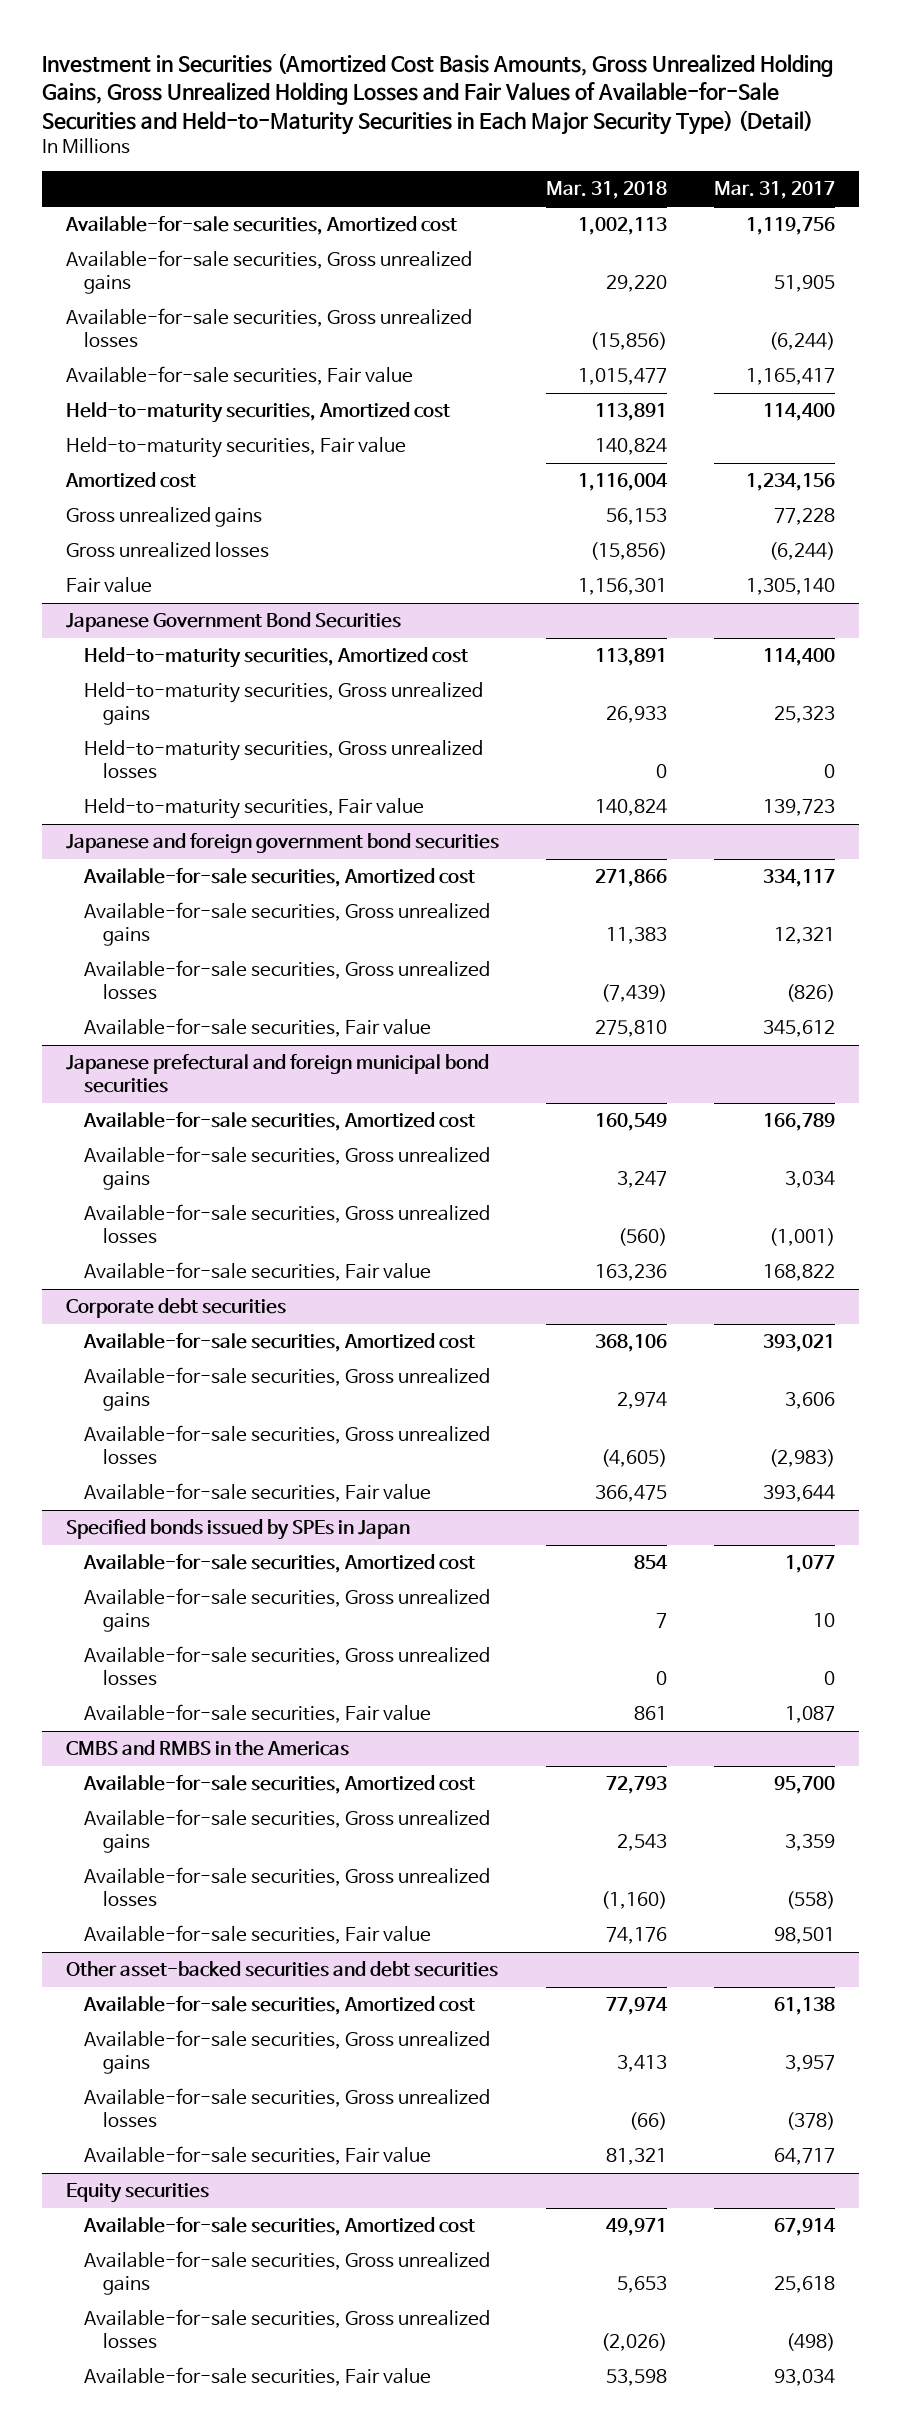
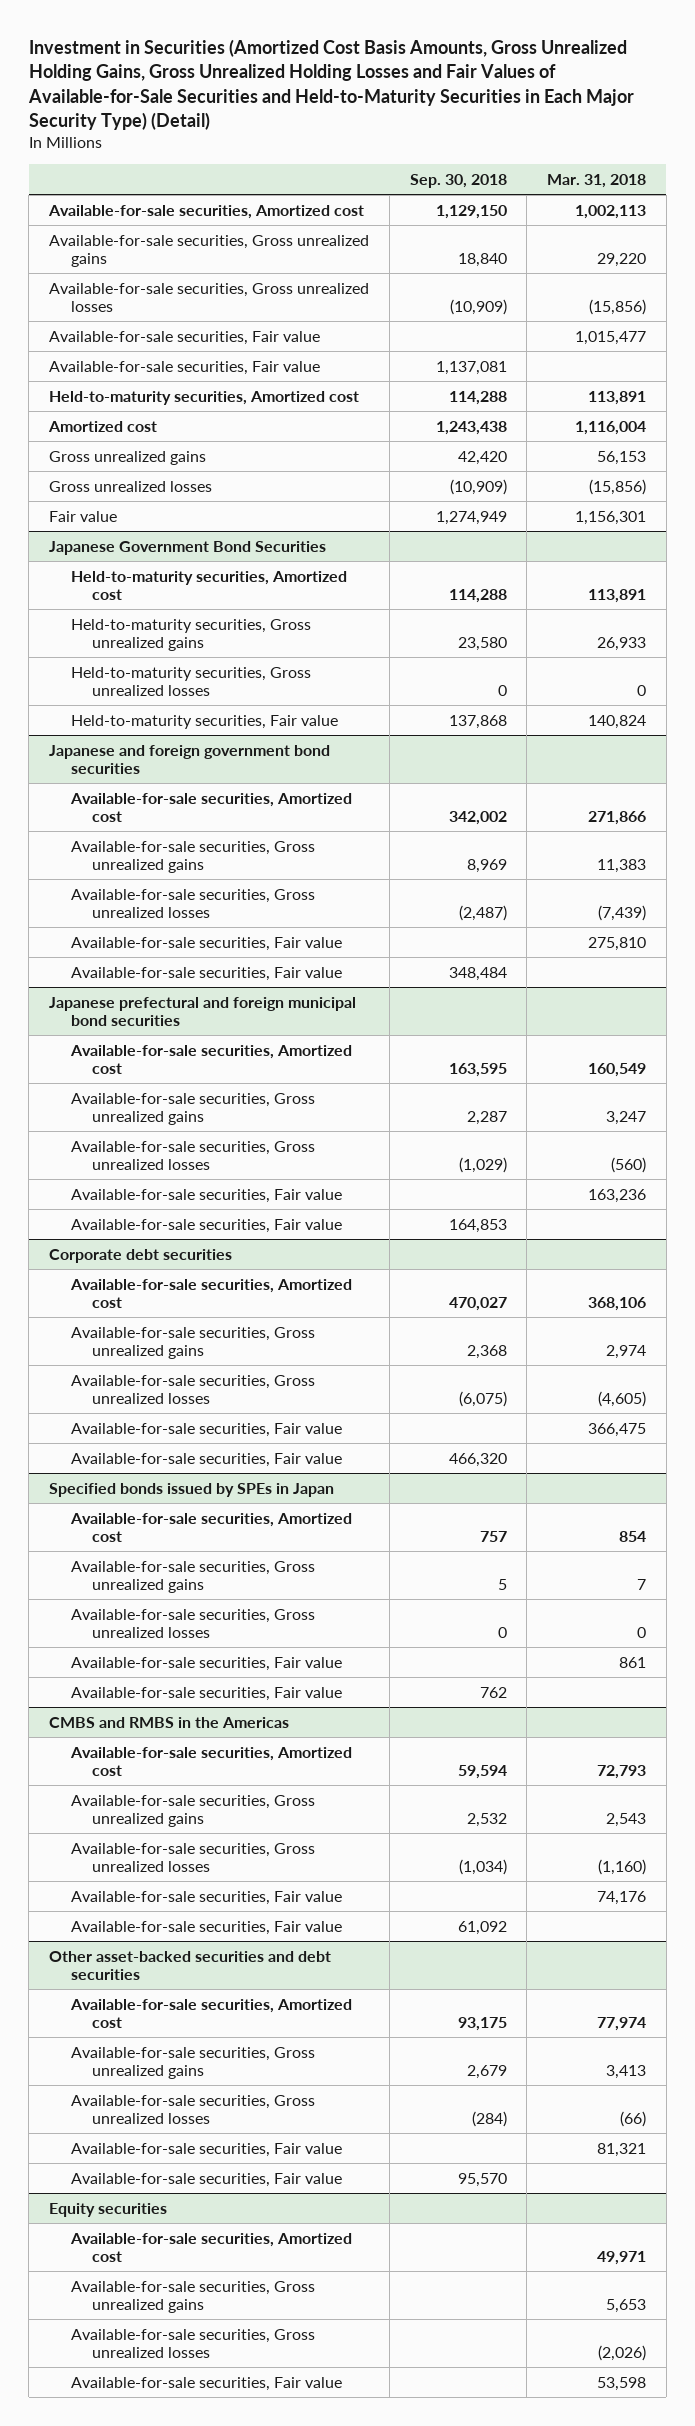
[714,181,836,200] Mar. 31, 2017 -> none
none -> [409,173,507,188] Sep. 30, 2018
none -> [49,360,321,375] Available-for-sale securities, Fair value
[65,437,406,459] Held-to-maturity securities, Fair value -> none
none -> [70,966,342,981] Available-for-sale securities, Fair value
none -> [70,1218,342,1233] Available-for-sale securities, Fair value
none -> [70,1452,342,1467] Available-for-sale securities, Fair value
none -> [70,1686,342,1701] Available-for-sale securities, Fair value
none -> [70,1920,342,1935] Available-for-sale securities, Fair value
none -> [70,2172,342,2187] Available-for-sale securities, Fair value

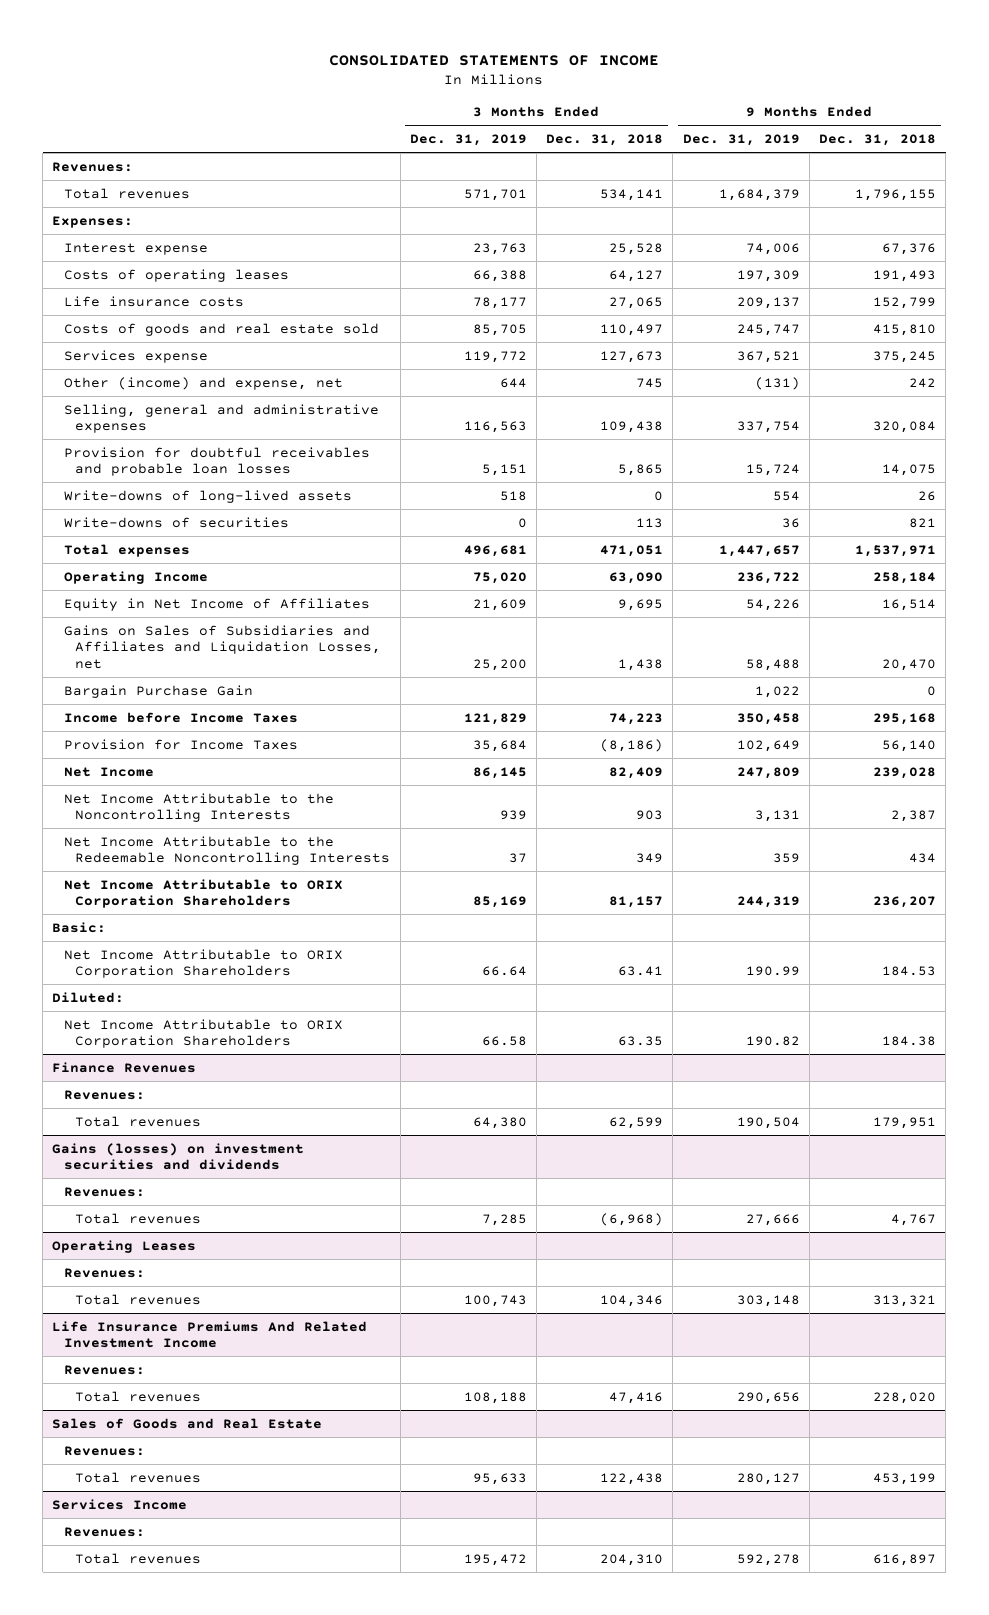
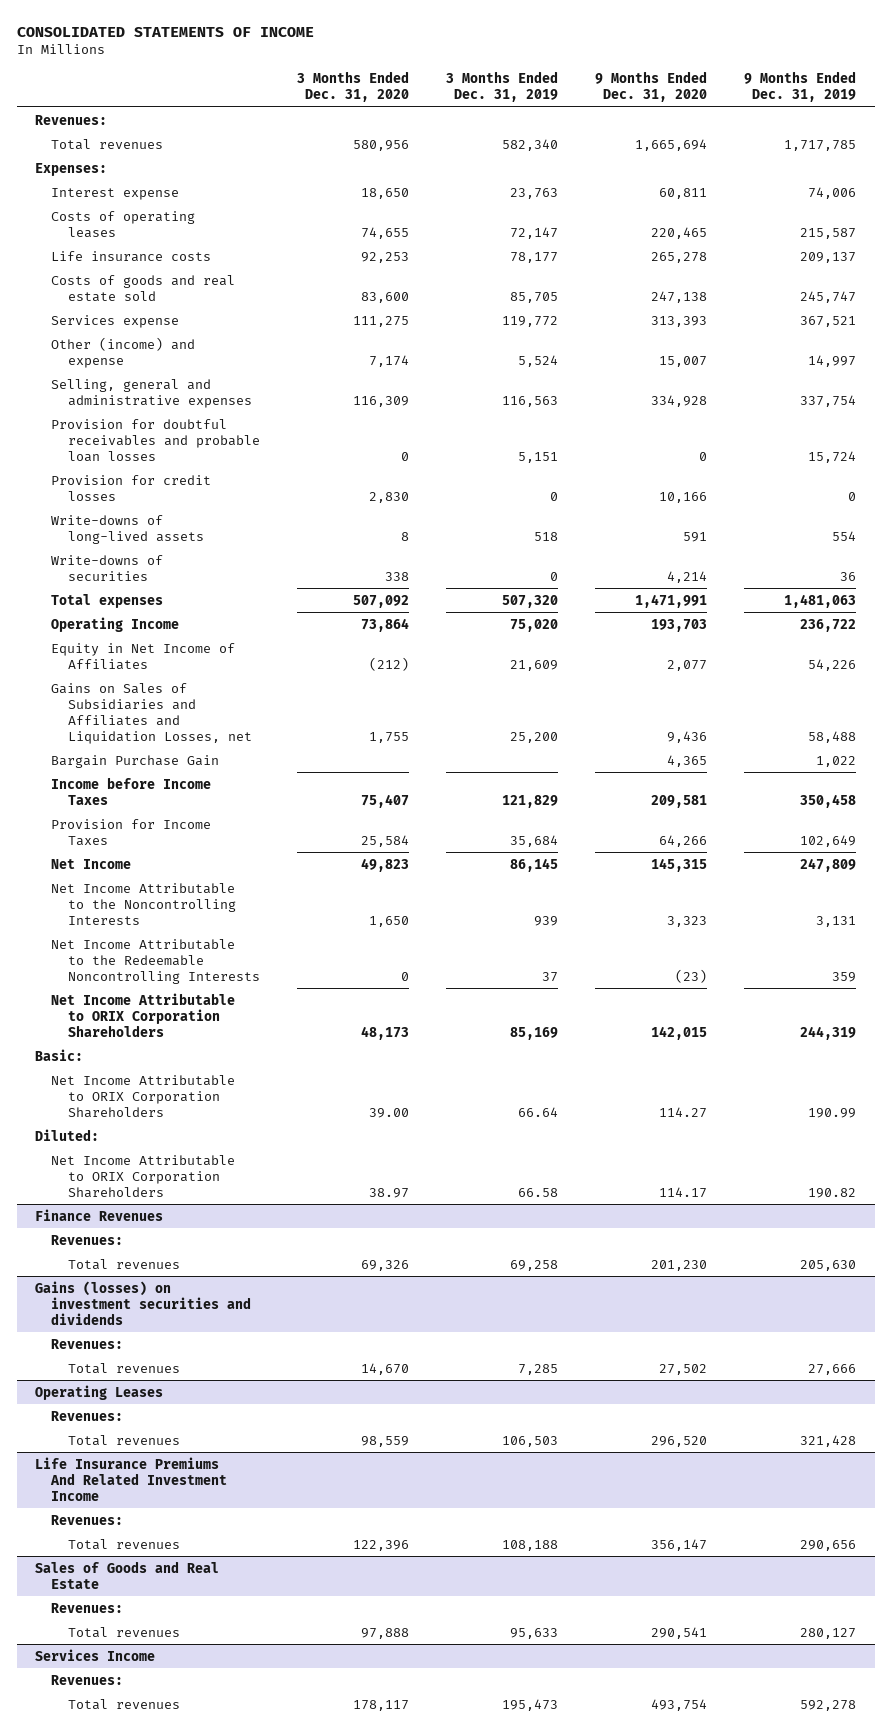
[546,134,664,147] Dec. 31, 2018 -> none
[819,134,937,147] Dec. 31, 2018 -> none
none -> [296,71,409,103] 3 Months Ended Dec. 31, 2020
none -> [595,71,708,103] 9 Months Ended Dec. 31, 2020
[463,188,527,201] 571,701 -> [501,138,558,151] 582,340
[718,188,800,201] 1,684,379 -> [784,139,857,151] 1,717,785
[472,269,527,282] 66,388 -> [509,226,558,239] 72,147
[736,269,800,282] 197,309 -> [800,227,857,239] 215,587
[63,376,343,390] Other (income) and expense, net -> [51,336,196,368] Other (income) and expense
[499,377,527,388] 644 -> [517,354,558,367] 5,524
[754,376,800,390] (131) -> [808,354,857,367] 14,997
none -> [51,474,212,501] Provision for credit losses
[463,544,527,557] 496,681 -> [501,594,558,608] 507,320
[718,544,800,557] 1,447,657 -> [784,593,857,608] 1,481,063
[472,1116,527,1129] 64,380 -> [509,1259,558,1271] 69,258
[736,1116,800,1129] 190,504 -> [800,1259,857,1271] 205,630
[463,1294,527,1307] 100,743 -> [501,1435,558,1447] 106,503
[736,1294,800,1307] 303,148 -> [800,1434,857,1447] 321,428
[463,1553,527,1566] 195,472 -> [501,1698,558,1711] 195,473

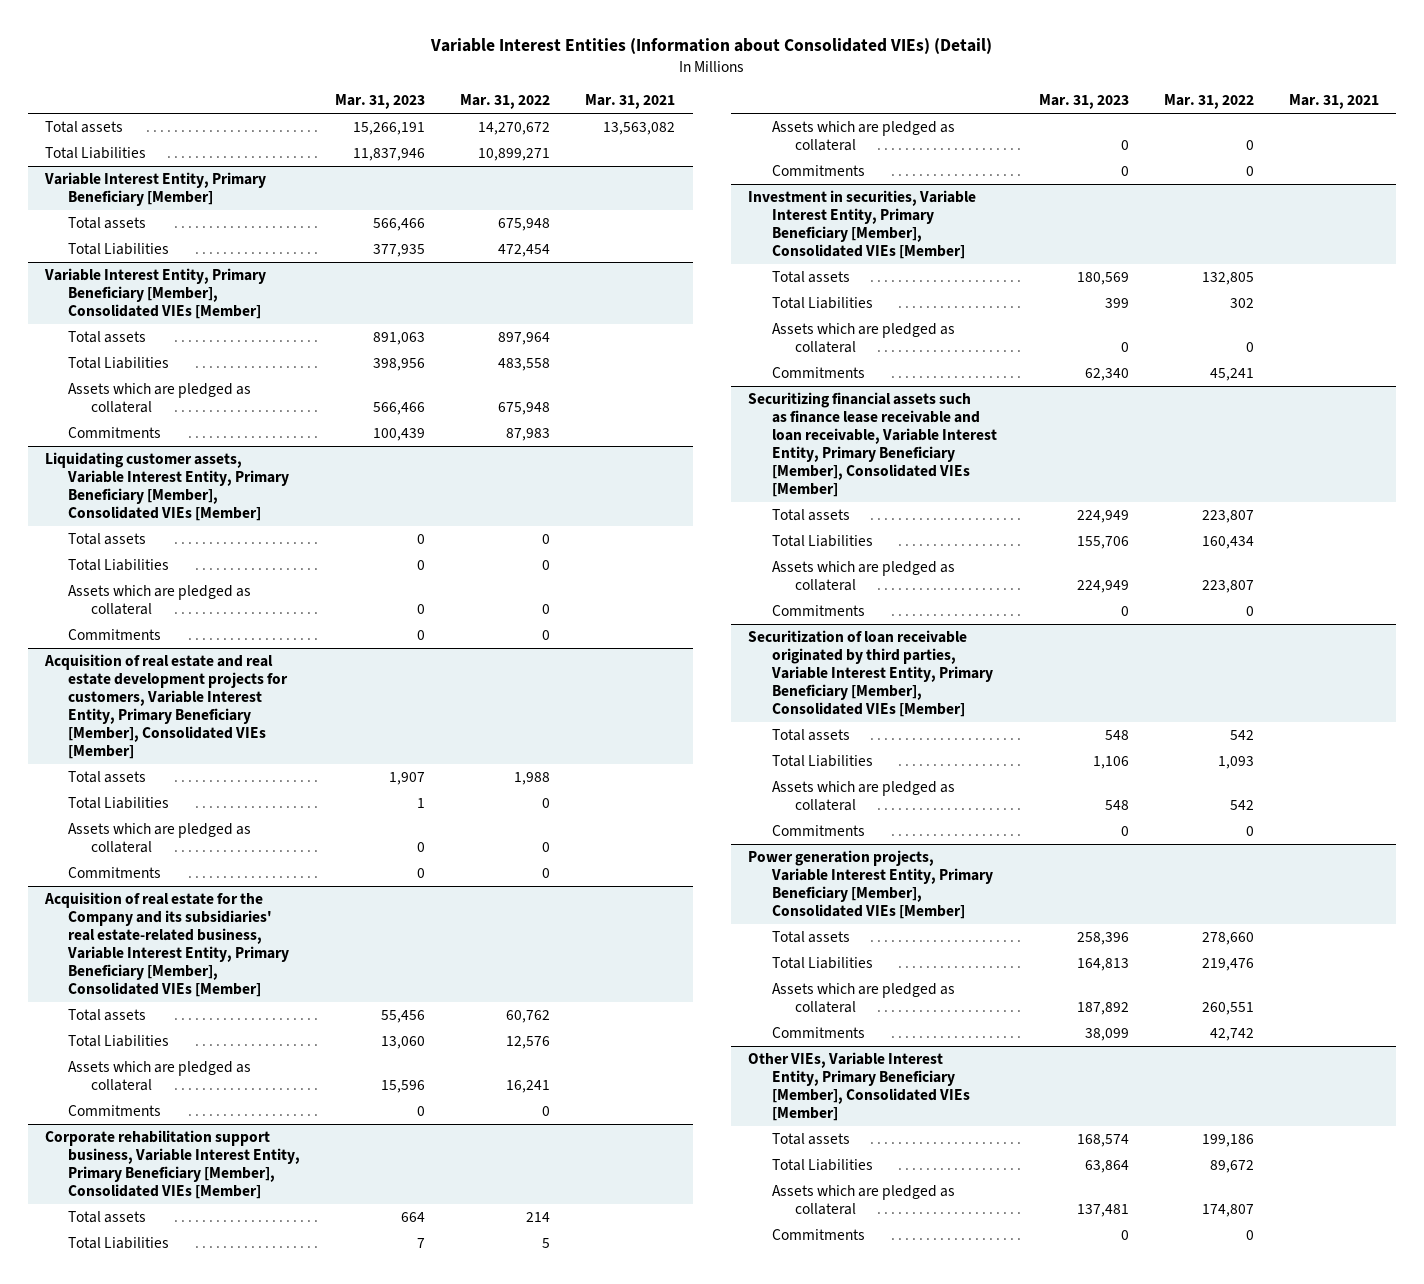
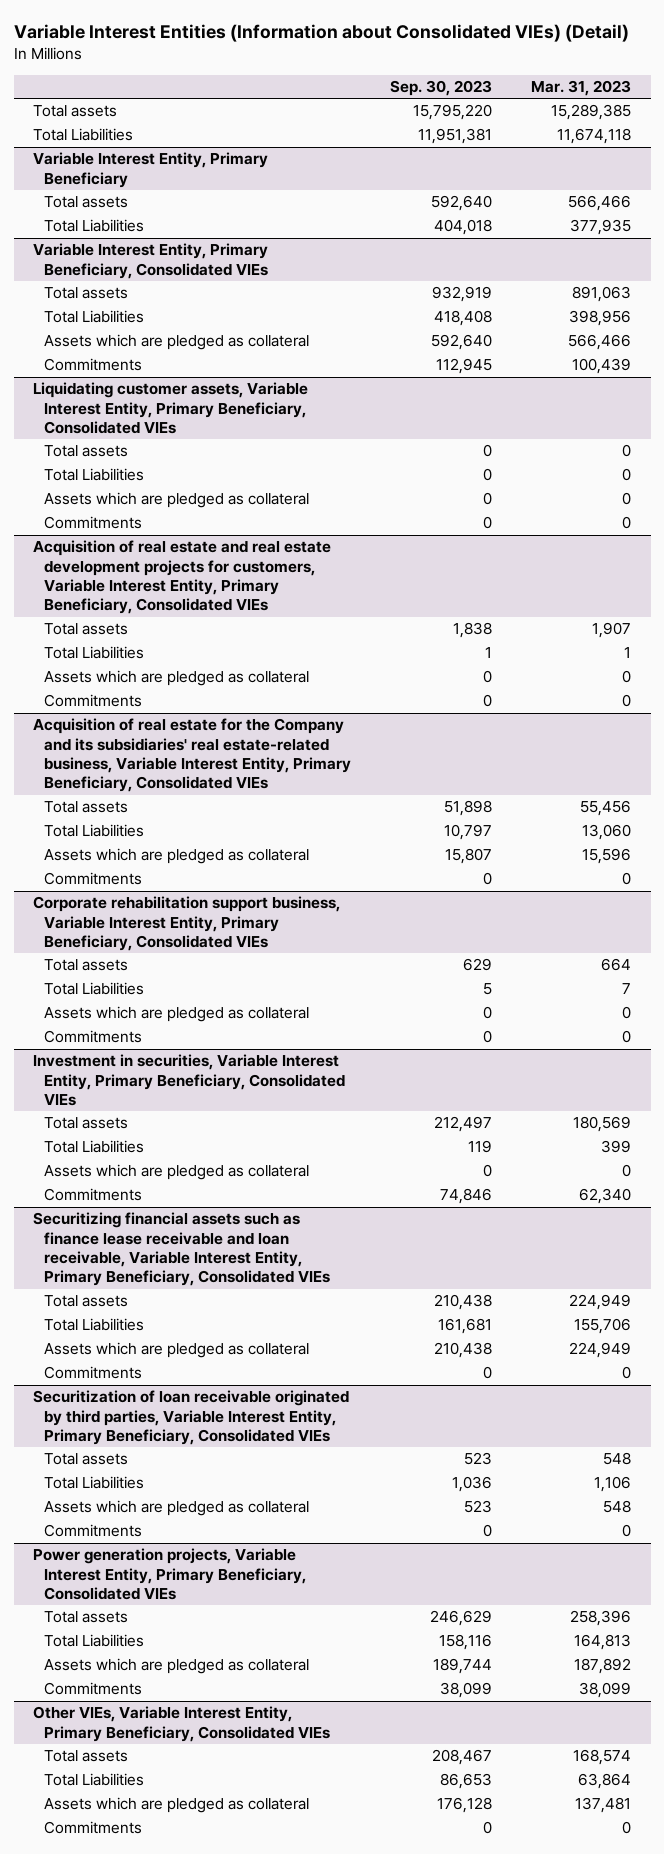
[460,94,551,110] Mar. 31, 2022 -> none
[585,94,676,110] Mar. 31, 2021 -> none
none -> [390,80,493,97] Sep. 30, 2023
[353,122,426,136] 15,266,191 -> [551,104,632,121] 15,289,385
[353,148,426,162] 11,837,946 -> [557,128,632,145] 11,674,118
[44,172,267,206] Variable Interest Entity, Primary Beneficiary [Member] -> [33,152,269,188] Variable Interest Entity, Primary Beneficiary
[44,268,267,319] Variable Interest Entity, Primary Beneficiary [Member], Consolidated VIEs [Member] -> [33,243,269,279] Variable Interest Entity, Primary Beneficiary, Consolidated VIEs
[45,452,290,521] Liquidating customer assets, Variable Interest Entity, Primary Beneficiary [Member], Consolidated VIEs [Member] -> [33,382,309,434] Liquidating customer assets, Variable Interest Entity, Primary Beneficiary, Consolidated VIEs
[44,654,289,759] Acquisition of real estate and real estate development projects for customers, Variable Interest Entity, Primary Beneficiary [Member], Consolidated VIEs [Member] -> [33,540,332,615] Acquisition of real estate and real estate development projects for customers, Variable Interest Entity, Primary Beneficiary, Consolidated VIEs
[44,892,290,997] Acquisition of real estate for the Company and its subsidiaries' real estate-related business, Variable Interest Entity, Primary Beneficiary [Member], Consolidated VIEs [Member] -> [33,718,352,793] Acquisition of real estate for the Company and its subsidiaries' real estate-related business, Variable Interest Entity, Primary Beneficiary, Consolidated VIEs
[45,1130,301,1199] Corporate rehabilitation support business, Variable Interest Entity, Primary Beneficiary [Member], Consolidated VIEs [Member] -> [33,896,341,951] Corporate rehabilitation support business, Variable Interest Entity, Primary Beneficiary, Consolidated VIEs
[748,190,977,259] Investment in securities, Variable Interest Entity, Primary Beneficiary [Member], Consolidated VIEs [Member] -> [33,1054,346,1106] Investment in securities, Variable Interest Entity, Primary Beneficiary, Consolidated VIEs
[748,392,997,497] Securitizing financial assets such as finance lease receivable and loan receivable, Variable Interest Entity, Primary Beneficiary [Member], Consolidated VIEs [Member] -> [33,1212,331,1287] Securitizing financial assets such as finance lease receivable and loan receivable, Variable Interest Entity, Primary Beneficiary, Consolidated VIEs
[748,630,993,717] Securitization of loan receivable originated by third parties, Variable Interest Entity, Primary Beneficiary [Member], Consolidated VIEs [Member] -> [33,1390,350,1445] Securitization of loan receivable originated by third parties, Variable Interest Entity, Primary Beneficiary, Consolidated VIEs
[748,850,993,919] Power generation projects, Variable Interest Entity, Primary Beneficiary [Member], Consolidated VIEs [Member] -> [33,1548,307,1600] Power generation projects, Variable Interest Entity, Primary Beneficiary, Consolidated VIEs
[748,1052,970,1121] Other VIEs, Variable Interest Entity, Primary Beneficiary [Member], Consolidated VIEs [Member] -> [33,1706,331,1742] Other VIEs, Variable Interest Entity, Primary Beneficiary, Consolidated VIEs

